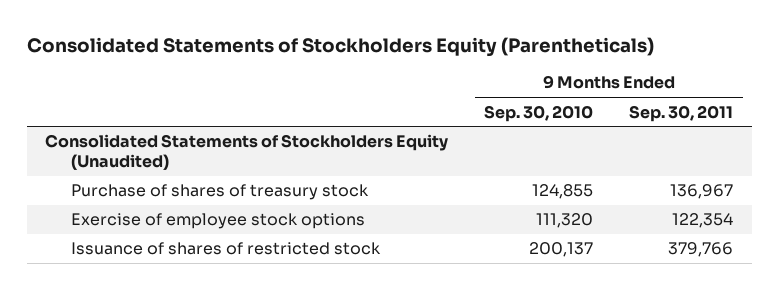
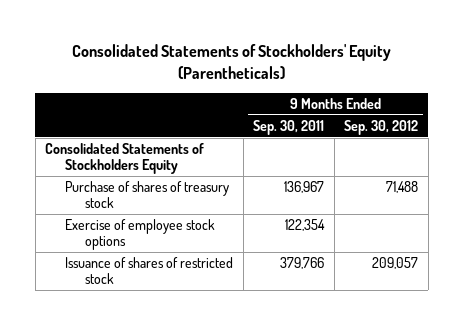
[27,36,655,57] Consolidated Statements of Stockholders Equity (Parentheticals) -> [71,43,391,79] Consolidated Statements of Stockholders' Equity (Parentheticals)
[484,104,594,122] Sep. 30, 2010 -> none
none -> [344,119,419,135] Sep. 30, 2012
[45,134,449,171] Consolidated Statements of Stockholders Equity (Unaudited) -> [45,143,205,175] Consolidated Statements of Stockholders Equity

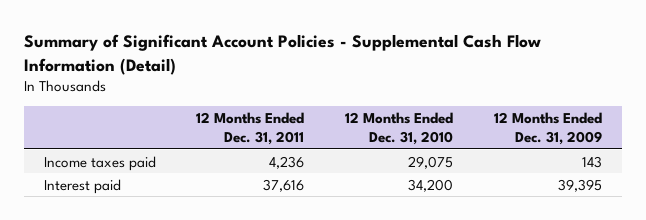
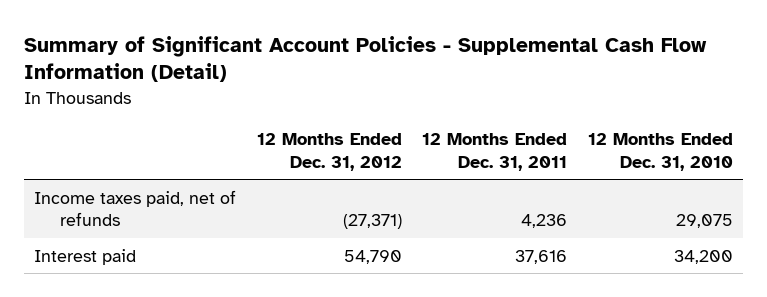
[493,112,602,146] 12 Months Ended Dec. 31, 2009 -> none
none -> [256,132,402,171] 12 Months Ended Dec. 31, 2012
[43,155,156,171] Income taxes paid -> [34,189,237,227] Income taxes paid, net of refunds

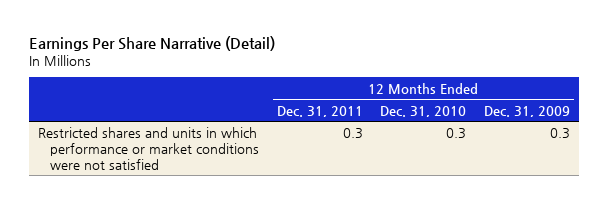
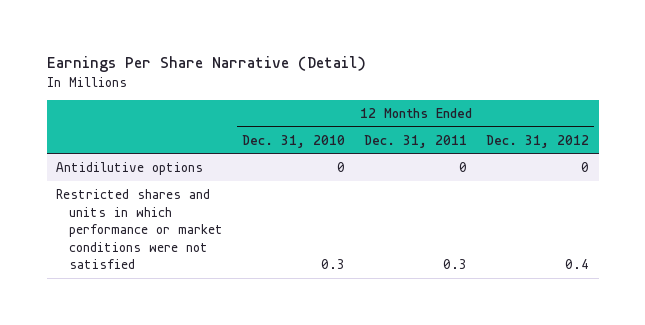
[484,105,571,117] Dec. 31, 2009 -> none
none -> [486,134,590,148] Dec. 31, 2012
none -> [56,162,204,176] Antidilutive options

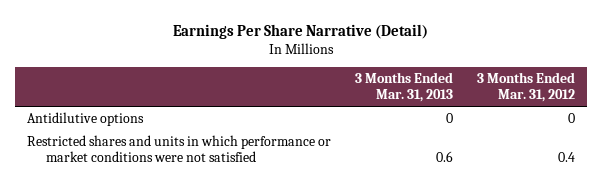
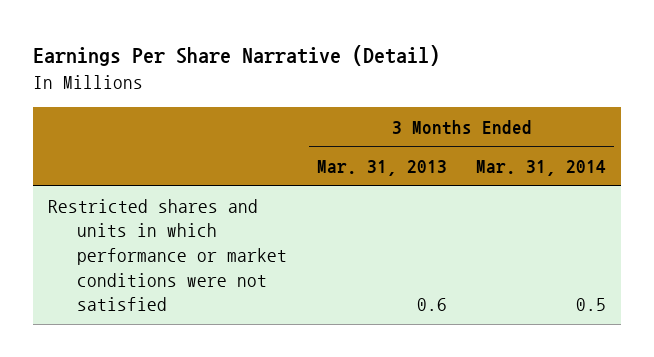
[477,71,576,103] 3 Months Ended Mar. 31, 2012 -> none
none -> [476,159,607,176] Mar. 31, 2014
[27,111,145,126] Antidilutive options -> none

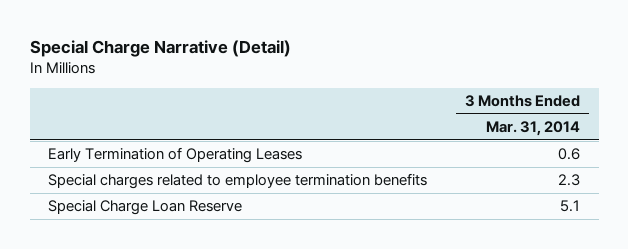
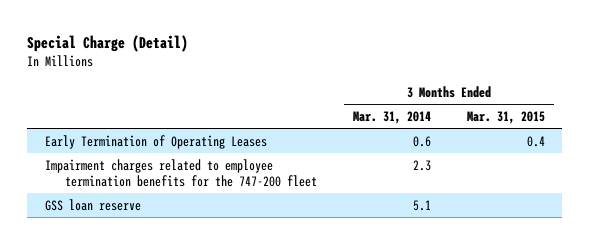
[29,39,291,57] Special Charge Narrative (Detail) -> [26,35,188,53] Special Charge (Detail)
none -> [466,110,545,124] Mar. 31, 2015
[48,200,243,216] Special Charge Loan Reserve -> none
[48,173,428,190] Special charges related to employee termination benefits -> [44,158,318,187] Impairment charges related to employee termination benefits for the 747-200 fleet
none -> [44,198,141,211] GSS loan reserve

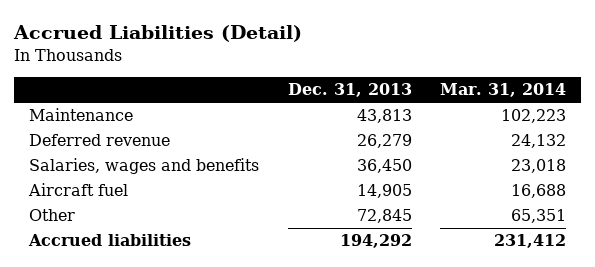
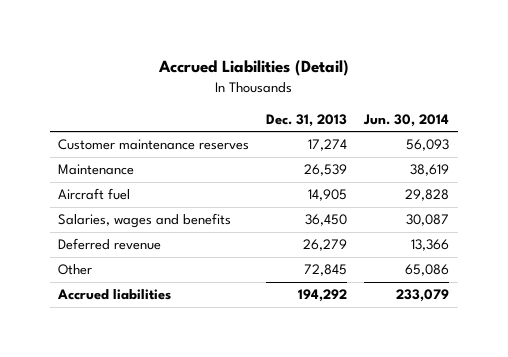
[440,83,567,98] Mar. 31, 2014 -> none
none -> [363,113,450,127] Jun. 30, 2014
none -> [58,139,250,151] Customer maintenance reserves
[356,109,412,124] 43,813 -> [304,164,348,177] 26,539
[28,158,259,175] Salaries, wages and benefits -> [58,213,232,229] Salaries, wages and benefits
[28,134,170,147] Deferred revenue -> [58,238,162,251] Deferred revenue

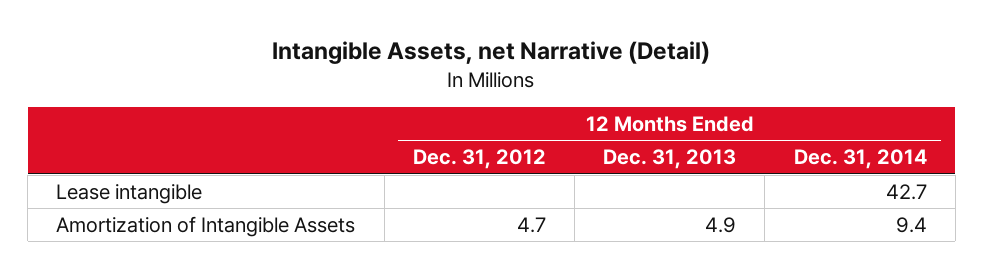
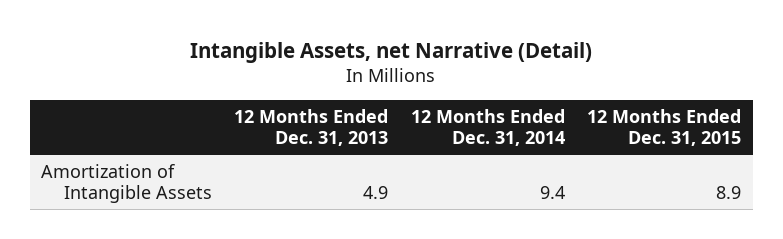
[412,149,546,170] Dec. 31, 2012 -> none
none -> [587,108,742,147] 12 Months Ended Dec. 31, 2015
[56,183,203,204] Lease intangible -> none

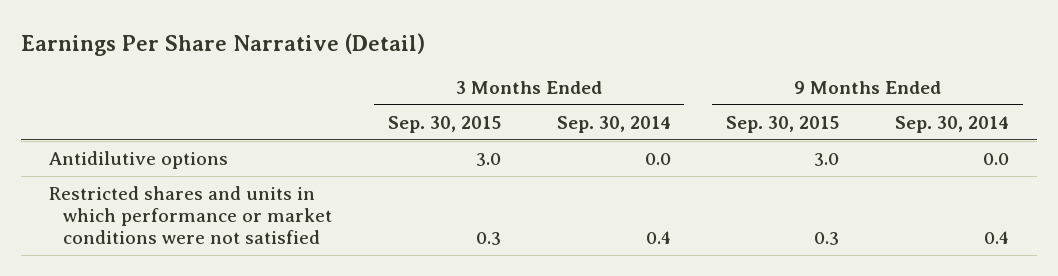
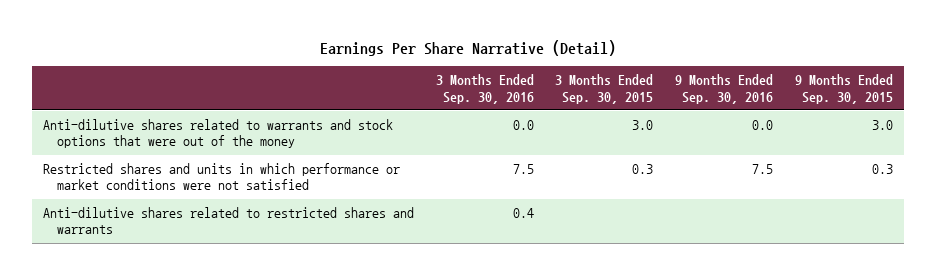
[556,115,671,133] Sep. 30, 2014 -> none
[895,115,1010,133] Sep. 30, 2014 -> none
none -> [435,74,534,104] 3 Months Ended Sep. 30, 2016
none -> [675,74,774,104] 9 Months Ended Sep. 30, 2016
[48,151,228,170] Antidilutive options -> [43,118,394,149] Anti-dilutive shares related to warrants and stock options that were out of the money
none -> [43,206,415,235] Anti-dilutive shares related to restricted shares and warrants

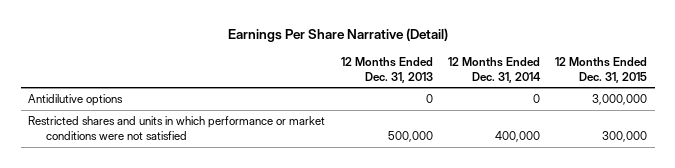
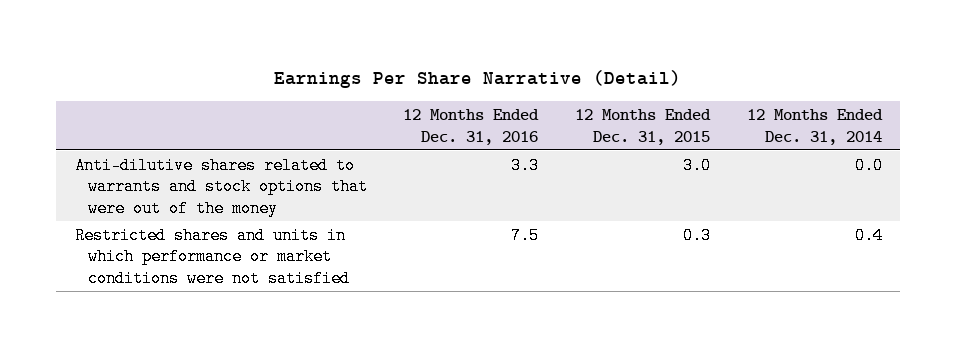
[340,56,433,83] 12 Months Ended Dec. 31, 2013 -> none
none -> [403,109,540,145] 12 Months Ended Dec. 31, 2016
[28,94,124,107] Antidilutive options -> none
none -> [74,156,368,217] Anti-dilutive shares related to warrants and stock options that were out of the money
[494,131,540,143] 400,000 -> [854,226,883,244] 0.4
[601,131,647,143] 300,000 -> [682,226,711,244] 0.3

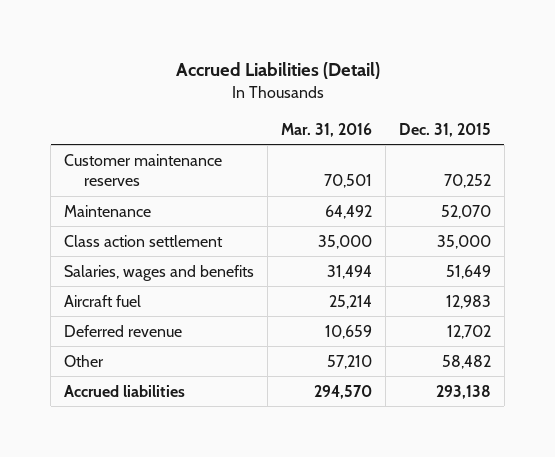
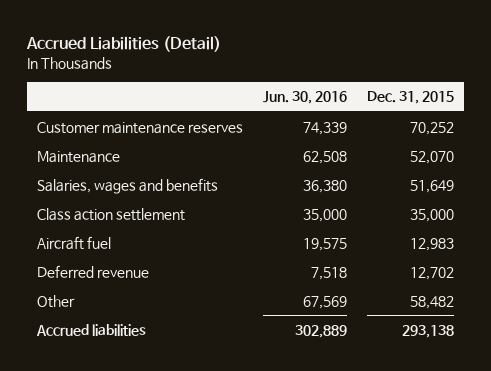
[281,122,373,137] Mar. 31, 2016 -> none
none -> [263,91,348,105] Jun. 30, 2016
[64,234,224,247] Class action settlement -> [36,207,185,221] Class action settlement

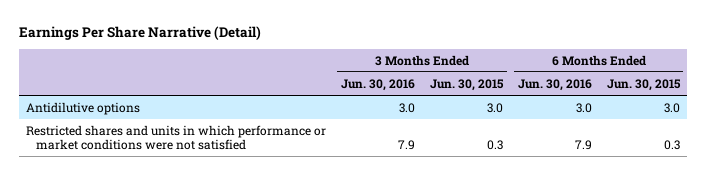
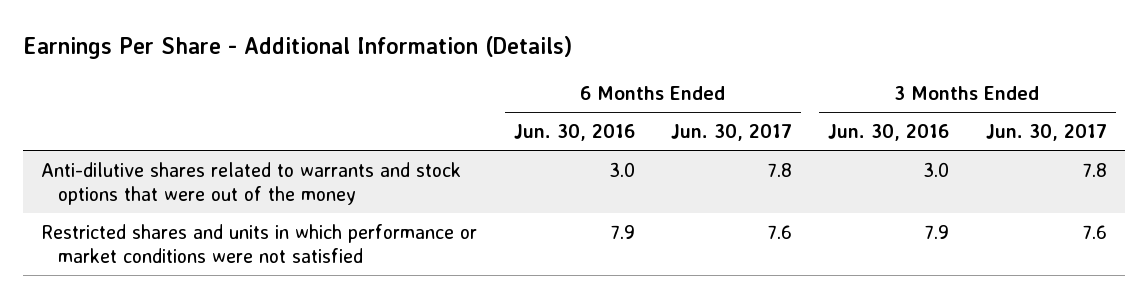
[18,25,261,40] Earnings Per Share Narrative (Detail) -> [23,36,573,60] Earnings Per Share - Additional Information (Details)
[429,78,504,91] Jun. 30, 2015 -> none
[606,78,681,91] Jun. 30, 2015 -> none
none -> [670,124,792,142] Jun. 30, 2017
none -> [985,124,1107,142] Jun. 30, 2017
[26,101,141,115] Antidilutive options -> [41,161,462,205] Anti-dilutive shares related to warrants and stock options that were out of the money

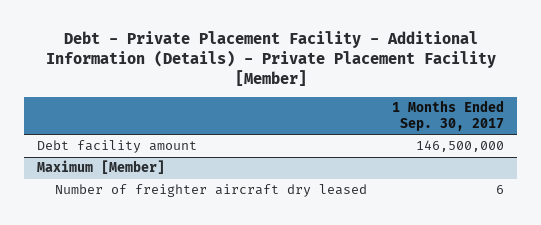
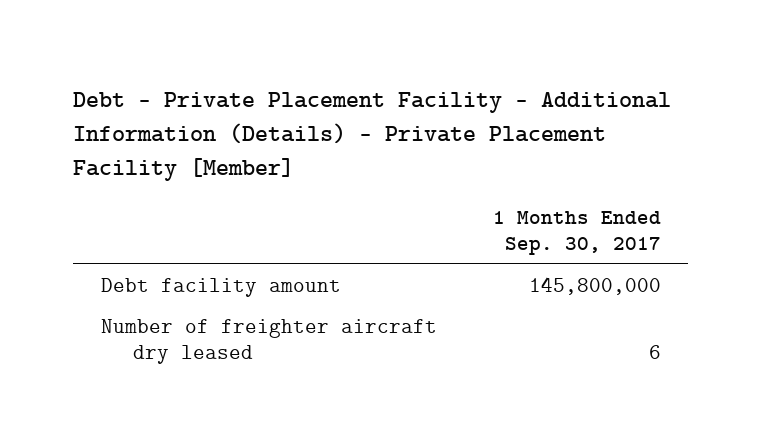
[36,160,165,175] Maximum [Member] -> none
[416,140,505,153] 146,500,000 -> [528,277,661,296] 145,800,000

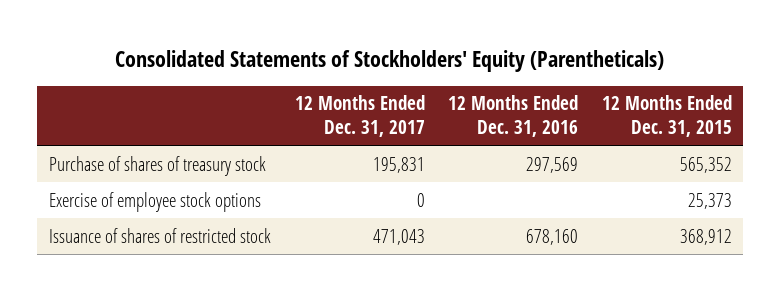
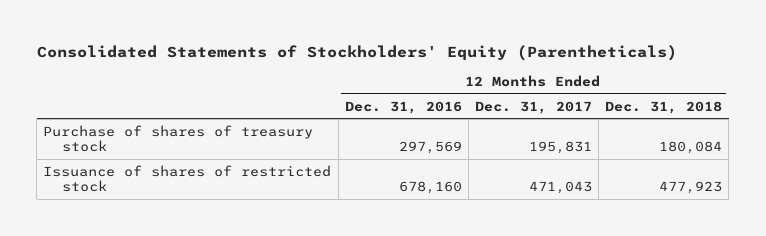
[601,95,732,137] 12 Months Ended Dec. 31, 2015 -> none
none -> [605,100,723,114] Dec. 31, 2018
[48,191,261,212] Exercise of employee stock options -> none

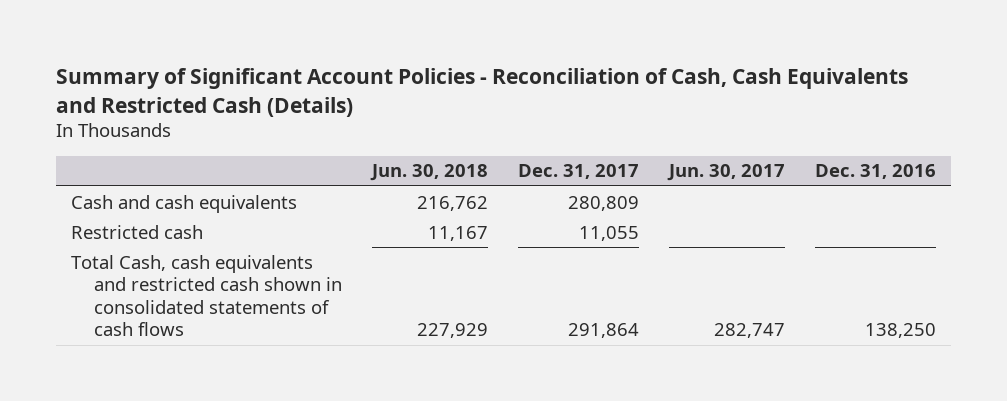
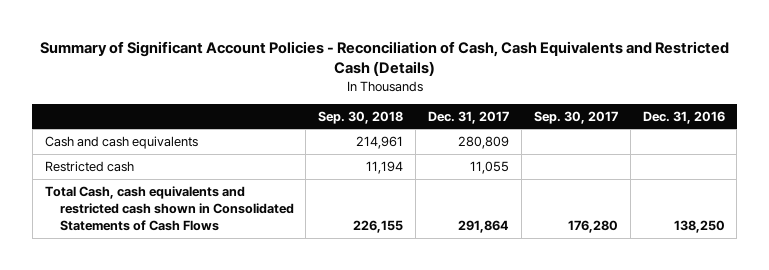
[370,164,489,182] Jun. 30, 2018 -> none
[667,164,786,182] Jun. 30, 2017 -> none
none -> [318,110,404,124] Sep. 30, 2018
none -> [533,110,618,124] Sep. 30, 2017
[70,254,343,337] Total Cash, cash equivalents and restricted cash shown in consolidated statements of cash flows -> [44,185,294,232] Total Cash, cash equivalents and restricted cash shown in Consolidated Statements of Cash Flows

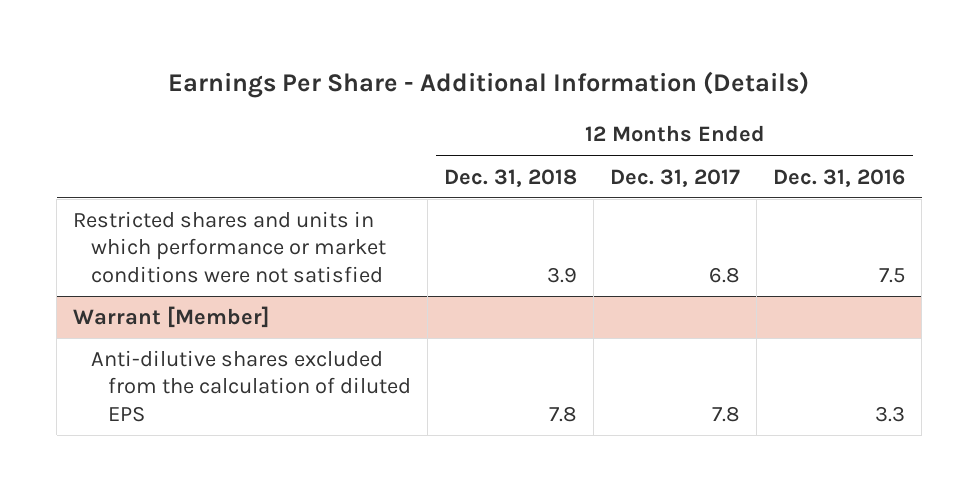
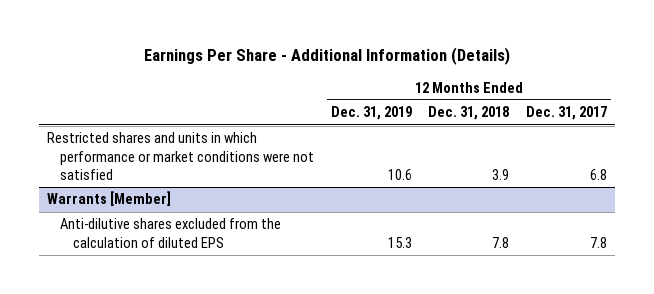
[773,168,906,187] Dec. 31, 2016 -> none
none -> [330,106,412,121] Dec. 31, 2019
[73,306,270,329] Warrant [Member] -> [46,191,171,207] Warrants [Member]

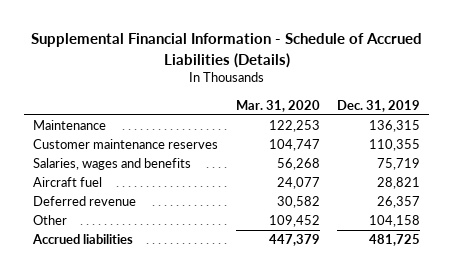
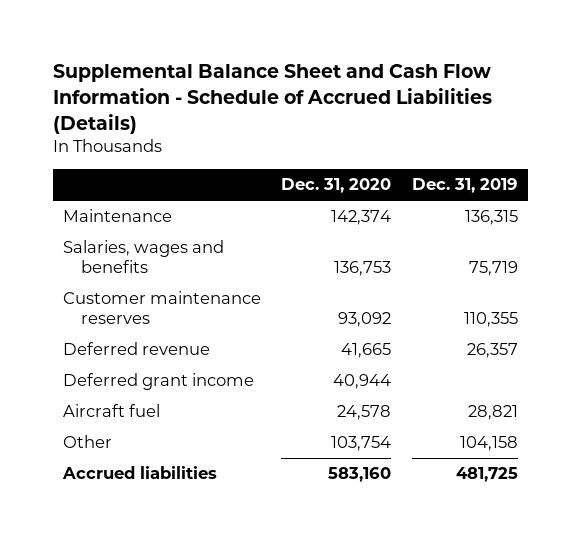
[30,33,422,68] Supplemental Financial Information - Schedule of Accrued Liabilities (Details) -> [52,64,492,134] Supplemental Balance Sheet and Cash Flow Information - Schedule of Accrued Liabilities (Details)
[235,99,320,112] Mar. 31, 2020 -> none
none -> [281,178,392,194] Dec. 31, 2020
[32,139,218,150] Customer maintenance reserves -> [62,291,261,325] Customer maintenance reserves
none -> [62,373,254,391] Deferred grant income
[32,177,102,188] Aircraft fuel -> [62,404,160,418] Aircraft fuel

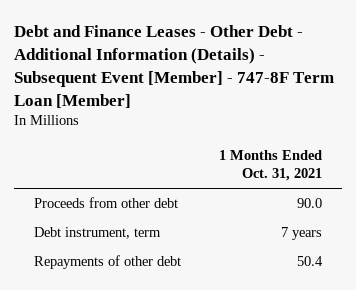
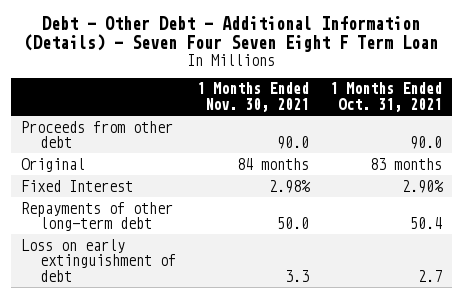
[14,25,335,108] Debt and Finance Leases - Other Debt - Additional Information (Details) - Subsequent Event [Member] - 747-8F Term Loan [Member] -> [24,15,439,52] Debt - Other Debt - Additional Information (Details) - Seven Four Seven Eight F Term Loan
none -> [196,82,309,112] 1 Months Ended Nov. 30, 2021
[33,227,161,240] Debt instrument, term -> none
none -> [21,157,86,172] Original
none -> [21,179,134,192] Fixed Interest
[33,255,181,270] Repayments of other debt -> [21,201,174,232] Repayments of other long-term debt
none -> [21,238,177,282] Loss on early extinguishment of debt

